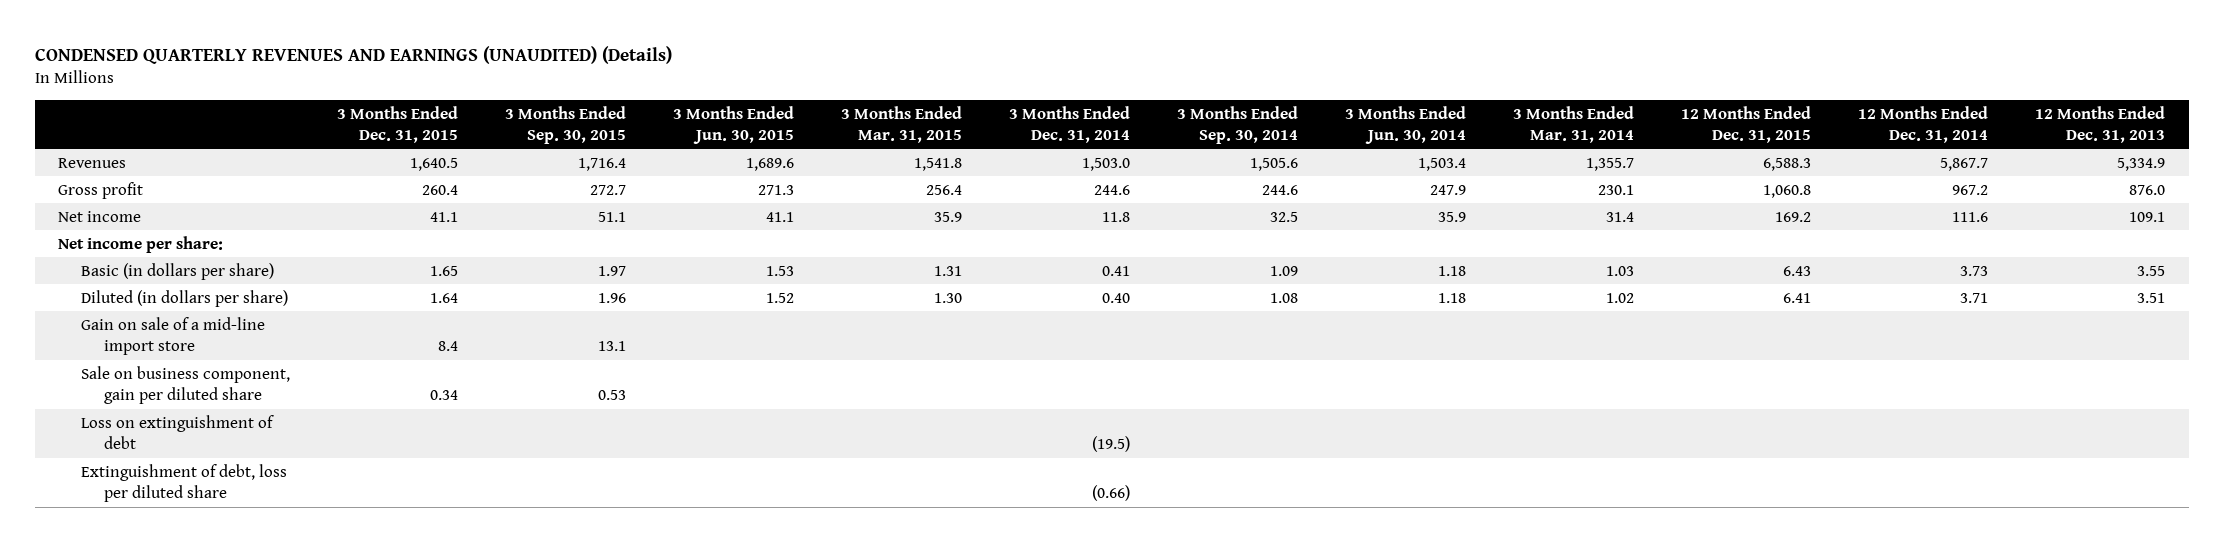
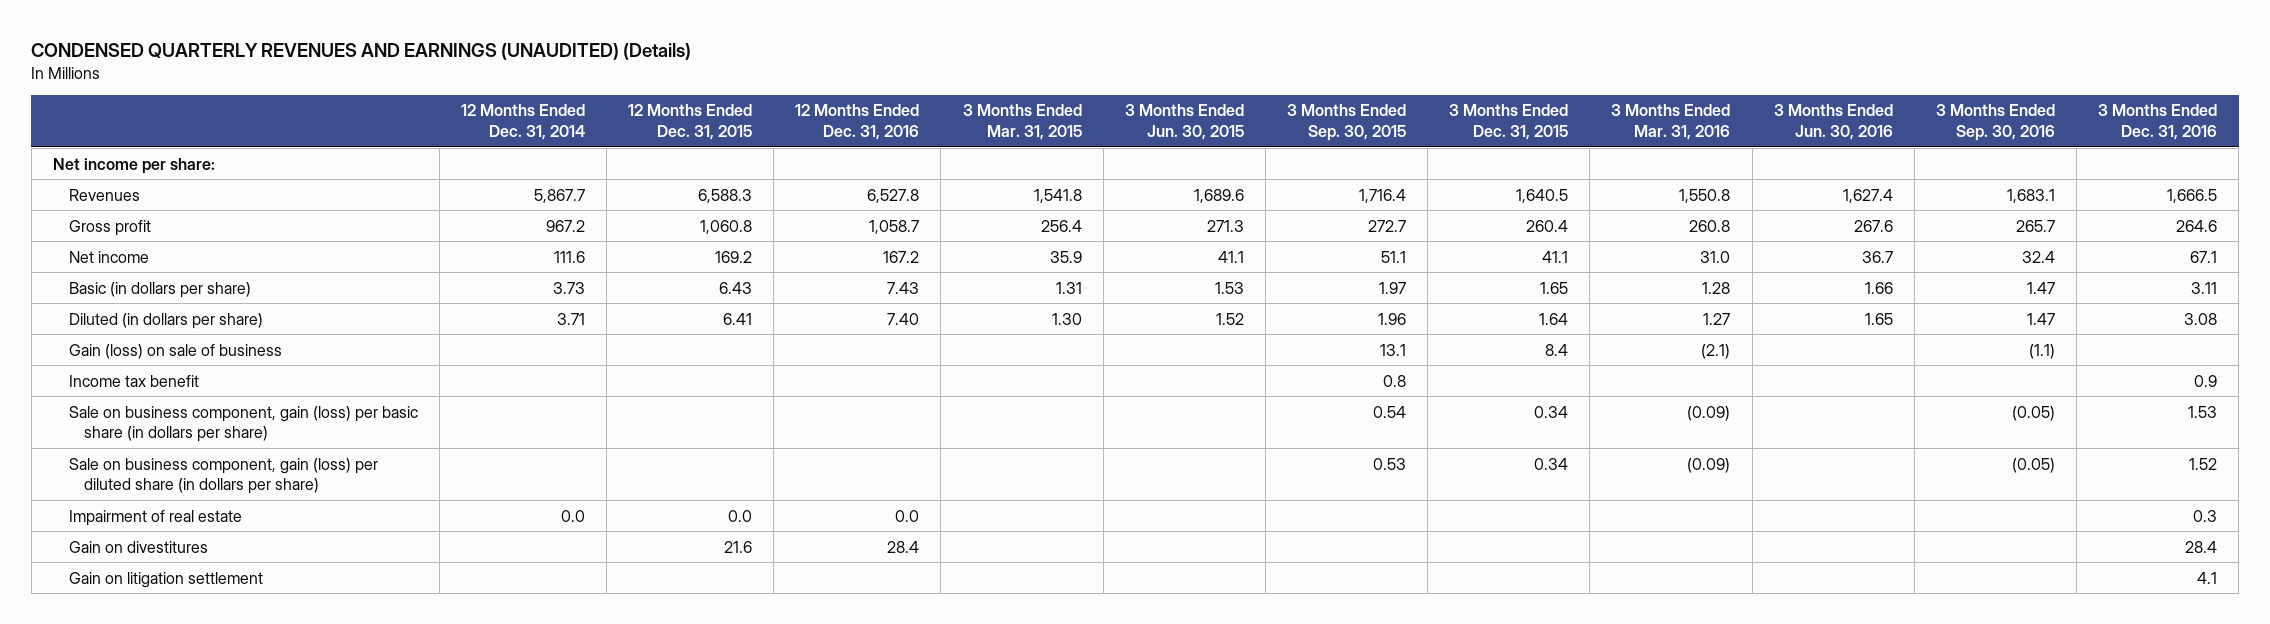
[1009,105,1131,144] 3 Months Ended Dec. 31, 2014 -> none
[1177,105,1299,145] 3 Months Ended Sep. 30, 2014 -> none
[1345,105,1467,145] 3 Months Ended Jun. 30, 2014 -> none
[1513,105,1635,144] 3 Months Ended Mar. 31, 2014 -> none
[2035,105,2166,144] 12 Months Ended Dec. 31, 2013 -> none
none -> [795,104,920,140] 12 Months Ended Dec. 31, 2016
none -> [1611,104,1731,140] 3 Months Ended Mar. 31, 2016
none -> [1773,104,1893,140] 3 Months Ended Jun. 30, 2016
none -> [1935,104,2055,141] 3 Months Ended Sep. 30, 2016
none -> [2098,104,2218,140] 3 Months Ended Dec. 31, 2016
[58,235,224,253] Net income per share: -> [53,157,216,174] Net income per share:
[81,414,275,450] Loss on extinguishment of debt -> none
[81,463,288,503] Extinguishment of debt, loss per diluted share -> none
[81,316,266,356] Gain on sale of a mid-line import store -> [68,343,282,359] Gain (loss) on sale of business
none -> [68,374,199,387] Income tax benefit
none -> [68,405,418,443] Sale on business component, gain (loss) per basic share (in dollars per share)
[81,365,291,405] Sale on business component, gain per diluted share -> [68,457,378,495] Sale on business component, gain (loss) per diluted share (in dollars per share)
none -> [68,509,242,526] Impairment of real estate
none -> [68,540,208,553] Gain on divestitures
none -> [68,571,263,588] Gain on litigation settlement

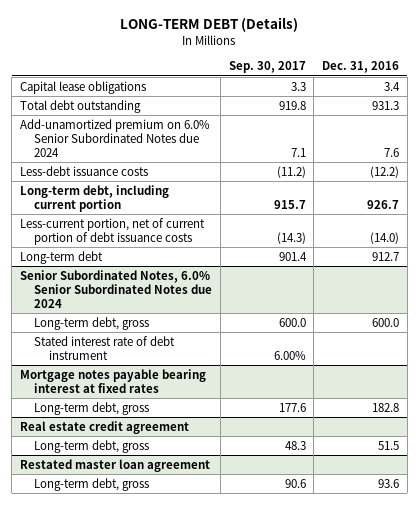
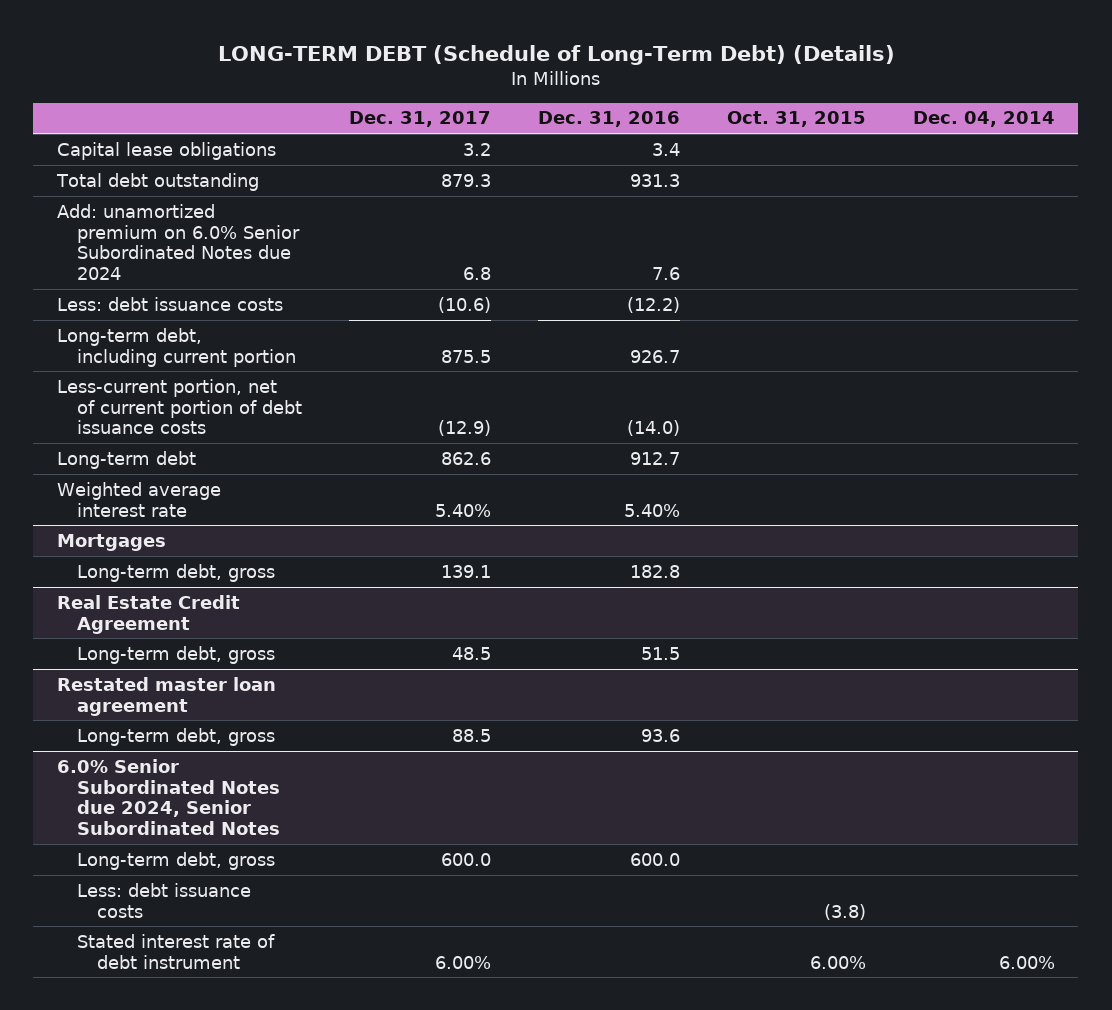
[120,17,299,33] LONG-TERM DEBT (Details) -> [217,44,895,65] LONG-TERM DEBT (Schedule of Long-Term Debt) (Details)
[228,61,306,74] Sep. 30, 2017 -> none
none -> [348,111,491,128] Dec. 31, 2017
none -> [726,111,866,128] Oct. 31, 2015
none -> [912,111,1055,128] Dec. 04, 2014
[19,118,210,158] Add-unamortized premium on 6.0% Senior Subordinated Notes due 2024 -> [56,203,300,281] Add: unamortized premium on 6.0% Senior Subordinated Notes due 2024
[19,165,148,176] Less-debt issuance costs -> [56,296,283,311] Less: debt issuance costs
[19,269,213,309] Senior Subordinated Notes, 6.0% Senior Subordinated Notes due 2024 -> none
[34,316,150,330] Long-term debt, gross -> none
[34,335,176,360] Stated interest rate of debt instrument -> none
none -> [56,481,221,517] Weighted average interest rate
[19,368,206,393] Mortgage notes payable bearing interest at fixed rates -> [56,533,166,551] Mortgages
[19,420,189,434] Real estate credit agreement -> [56,594,240,634] Real Estate Credit Agreement
none -> [56,758,280,836] 6.0% Senior Subordinated Notes due 2024, Senior Subordinated Notes
none -> [76,851,275,870] Long-term debt, gross
none -> [76,882,251,918] Less: debt issuance costs
none -> [76,933,275,969] Stated interest rate of debt instrument

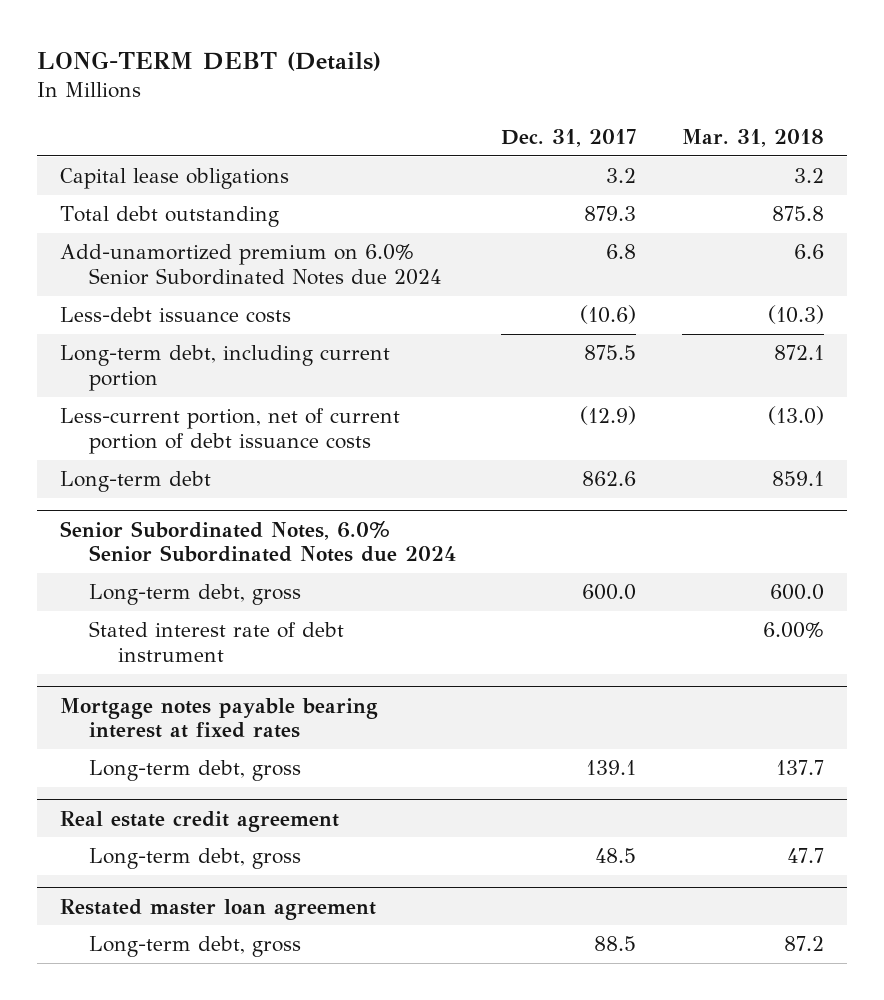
[217,44,895,65] LONG-TERM DEBT (Schedule of Long-Term Debt) (Details) -> [36,51,381,72] LONG-TERM DEBT (Details)
[537,111,680,128] Dec. 31, 2016 -> none
[726,111,866,128] Oct. 31, 2015 -> none
[912,111,1055,128] Dec. 04, 2014 -> none
none -> [681,129,824,148] Mar. 31, 2018
[56,203,300,281] Add: unamortized premium on 6.0% Senior Subordinated Notes due 2024 -> [59,244,441,285] Add-unamortized premium on 6.0% Senior Subordinated Notes due 2024
[56,296,283,311] Less: debt issuance costs -> [59,307,291,324] Less-debt issuance costs
[56,481,221,517] Weighted average interest rate -> none
none -> [59,519,456,563] Senior Subordinated Notes, 6.0% Senior Subordinated Notes due 2024
none -> [88,584,301,606] Long-term debt, gross
none -> [88,621,344,662] Stated interest rate of debt instrument
[56,533,166,551] Mortgages -> [59,697,378,739] Mortgage notes payable bearing interest at fixed rates
[56,594,240,634] Real Estate Credit Agreement -> [59,810,339,832] Real estate credit agreement
[56,758,280,836] 6.0% Senior Subordinated Notes due 2024, Senior Subordinated Notes -> none
[76,851,275,870] Long-term debt, gross -> none
[76,882,251,918] Less: debt issuance costs -> none
[76,933,275,969] Stated interest rate of debt instrument -> none

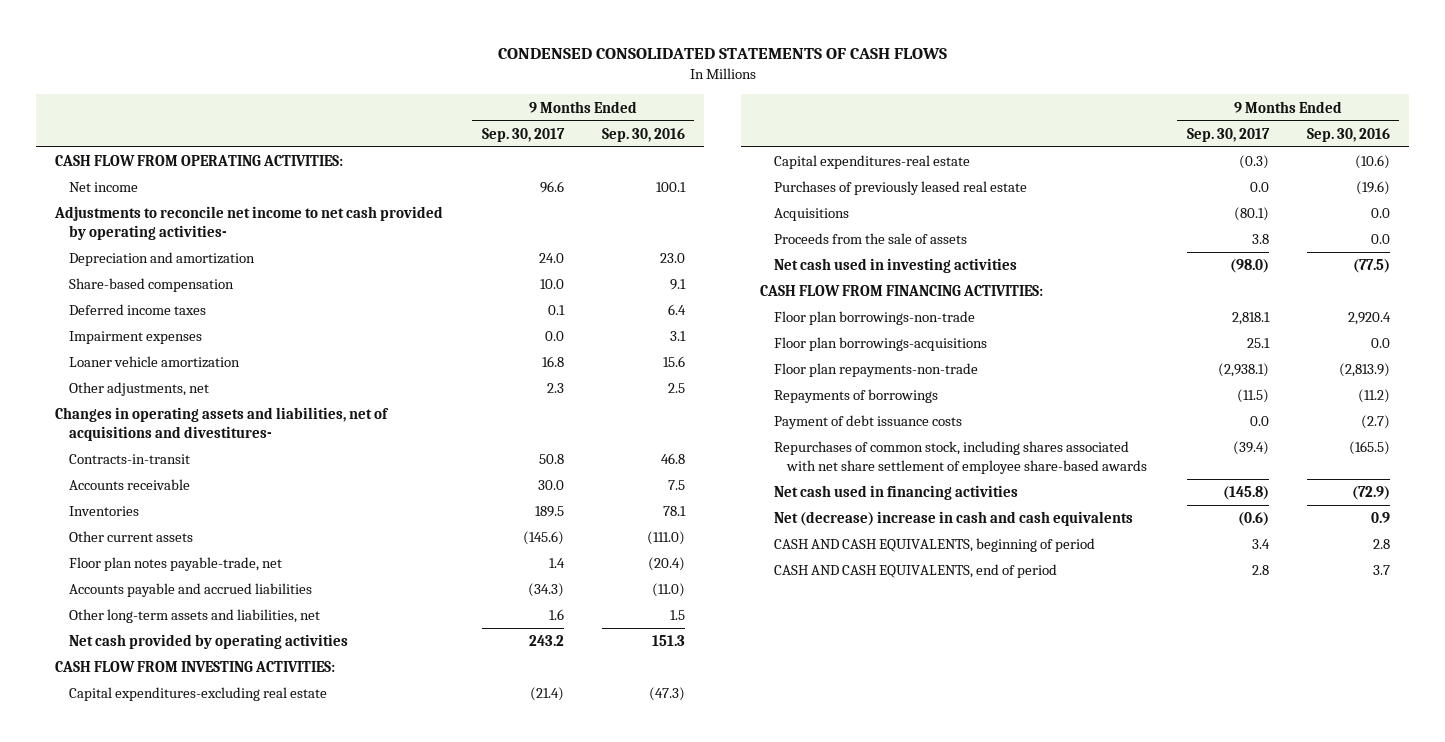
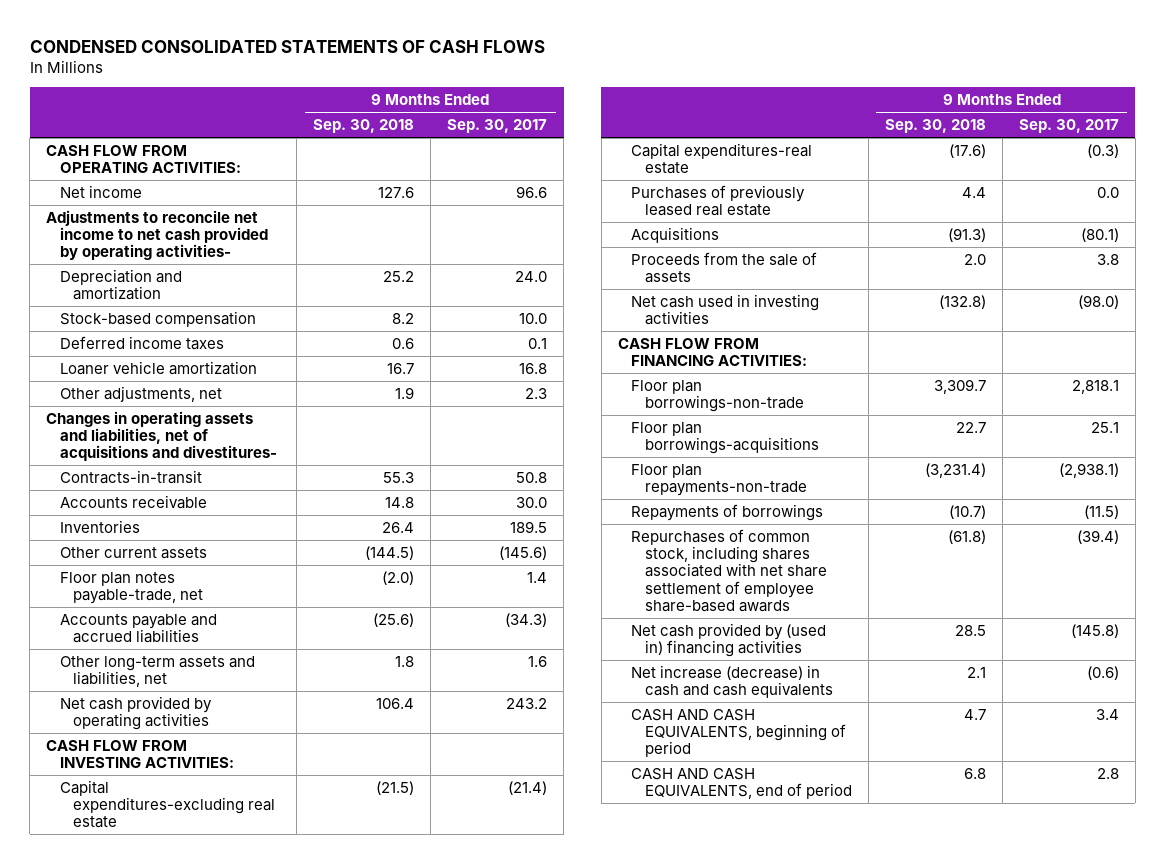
[601,127,685,142] Sep. 30, 2016 -> none
none -> [313,119,415,134] Sep. 30, 2018
[68,278,234,293] Share-based compensation -> [59,310,256,327] Stock-based compensation
[68,331,202,345] Impairment expenses -> none
[773,415,962,430] Payment of debt issuance costs -> none
[773,485,1018,501] Net cash used in financing activities -> [631,622,827,658] Net cash provided by (used in) financing activities
[773,511,1133,527] Net (decrease) increase in cash and cash equivalents -> [631,664,833,699] Net increase (decrease) in cash and cash equivalents

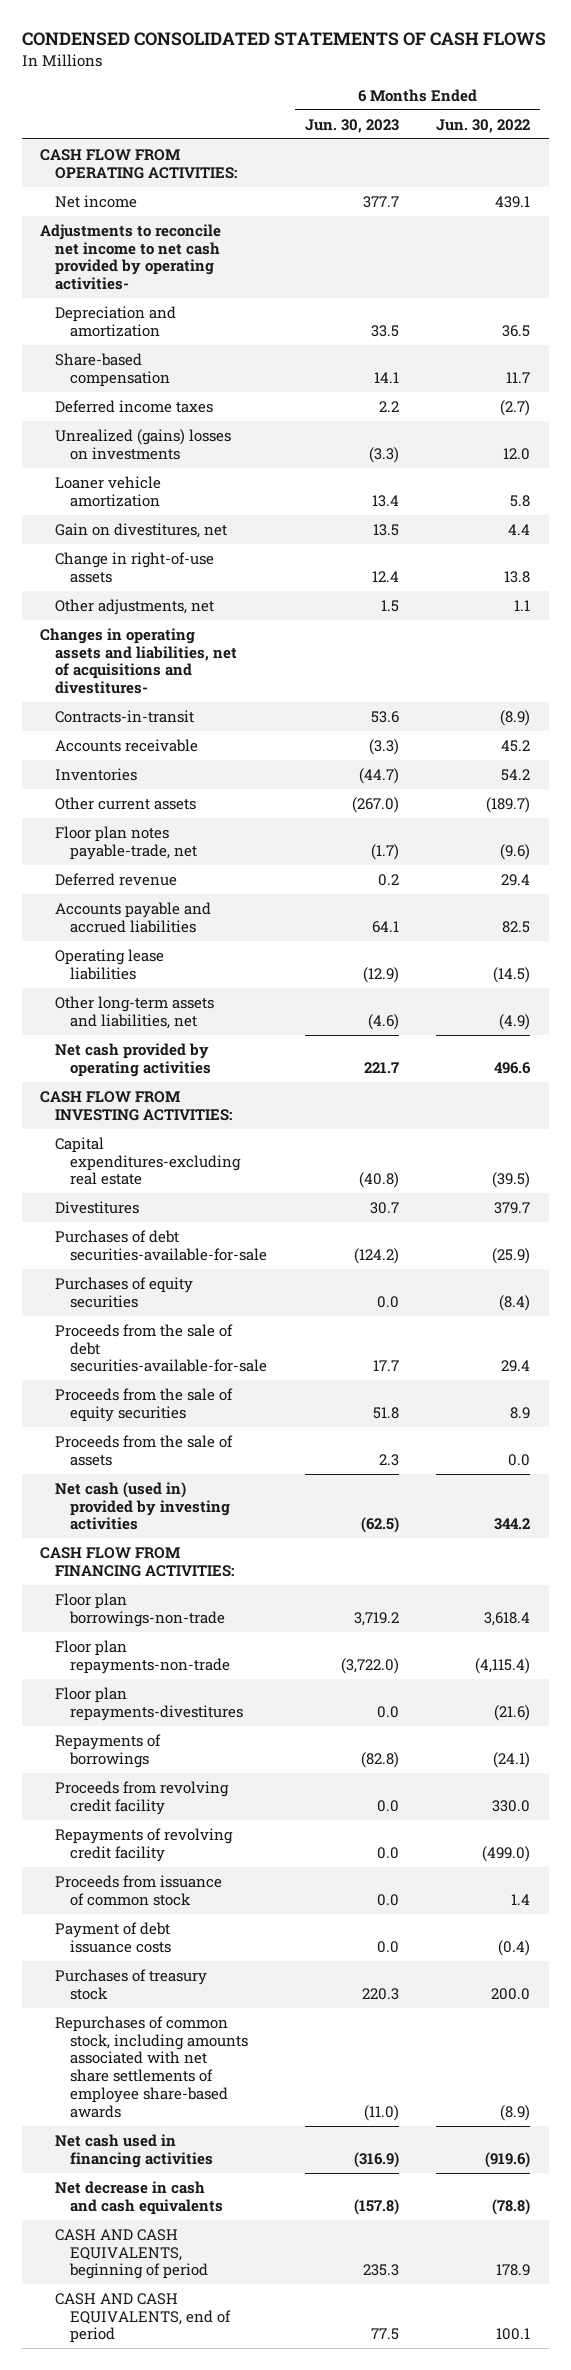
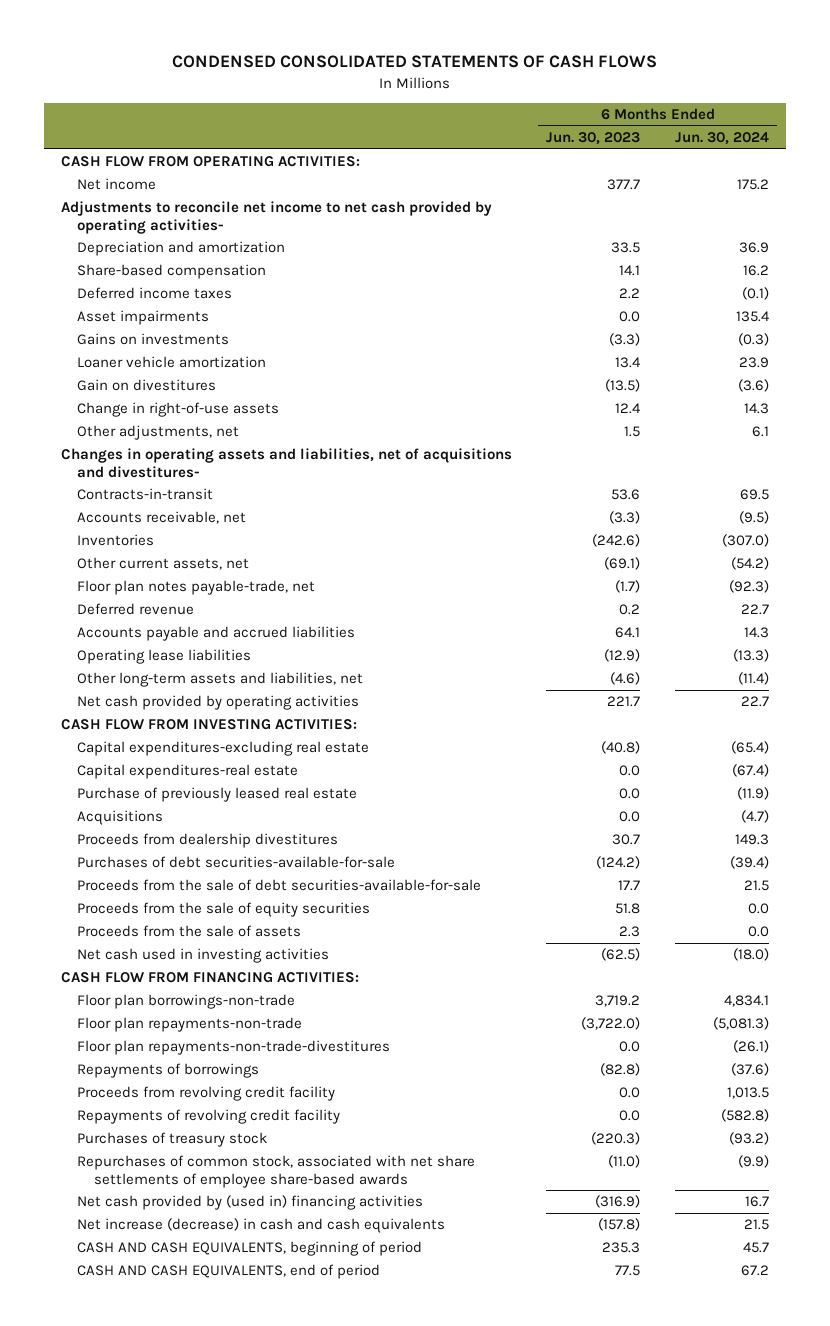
[436,118,531,133] Jun. 30, 2022 -> none
none -> [674,131,769,145] Jun. 30, 2024
none -> [77,310,210,326] Asset impairments
[55,428,232,460] Unrealized (gains) losses on investments -> [77,333,230,346] Gains on investments
[55,522,228,538] Gain on divestitures, net -> [77,379,217,392] Gain on divestitures
[372,523,399,536] 13.5 -> [605,379,641,393] (13.5)
[55,738,199,752] Accounts receivable -> [77,511,247,525] Accounts receivable, net
[358,767,399,784] (44.7) -> [592,534,641,548] (242.6)
[55,796,197,810] Other current assets -> [77,557,250,571] Other current assets, net
[351,796,399,813] (267.0) -> [604,557,641,571] (69.1)
none -> [77,764,299,780] Capital expenditures-real estate
none -> [77,787,358,803] Purchase of previously leased real estate
none -> [77,810,164,826] Acquisitions
[55,1200,140,1214] Divestitures -> [77,833,339,849] Proceeds from dealership divestitures
[55,1276,194,1308] Purchases of equity securities -> none
[55,1481,231,1531] Net cash (used in) provided by investing activities -> [77,948,330,964] Net cash used in investing activities
[55,1686,244,1721] Floor plan repayments-divestitures -> [77,1040,391,1056] Floor plan repayments-non-trade-divestitures
[55,1874,223,1906] Proceeds from issuance of common stock -> none
[55,1921,172,1953] Payment of debt issuance costs -> none
[361,1987,399,2000] 220.3 -> [591,1132,641,1146] (220.3)
[55,2015,249,2118] Repurchases of common stock, including amounts associated with net share settlements of employee share-based awards -> [77,1155,476,1188] Repurchases of common stock, associated with net share settlements of employee share-based awards
[55,2133,214,2168] Net cash used in financing activities -> [77,1195,424,1211] Net cash provided by (used in) financing activities
[55,2180,224,2215] Net decrease in cash and cash equivalents -> [77,1218,446,1234] Net increase (decrease) in cash and cash equivalents

